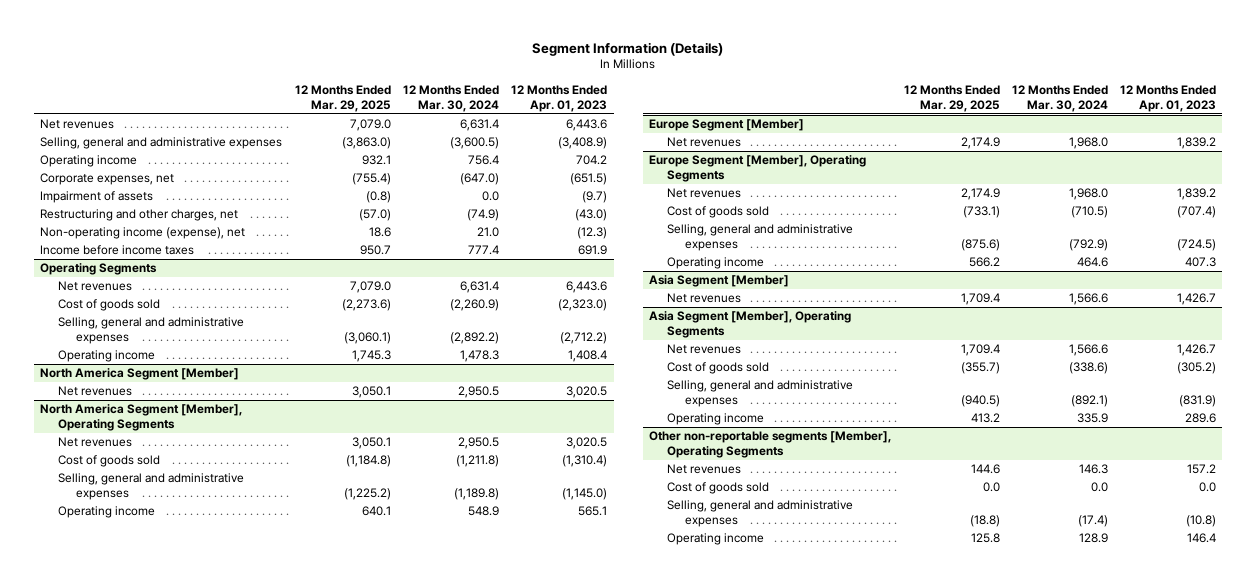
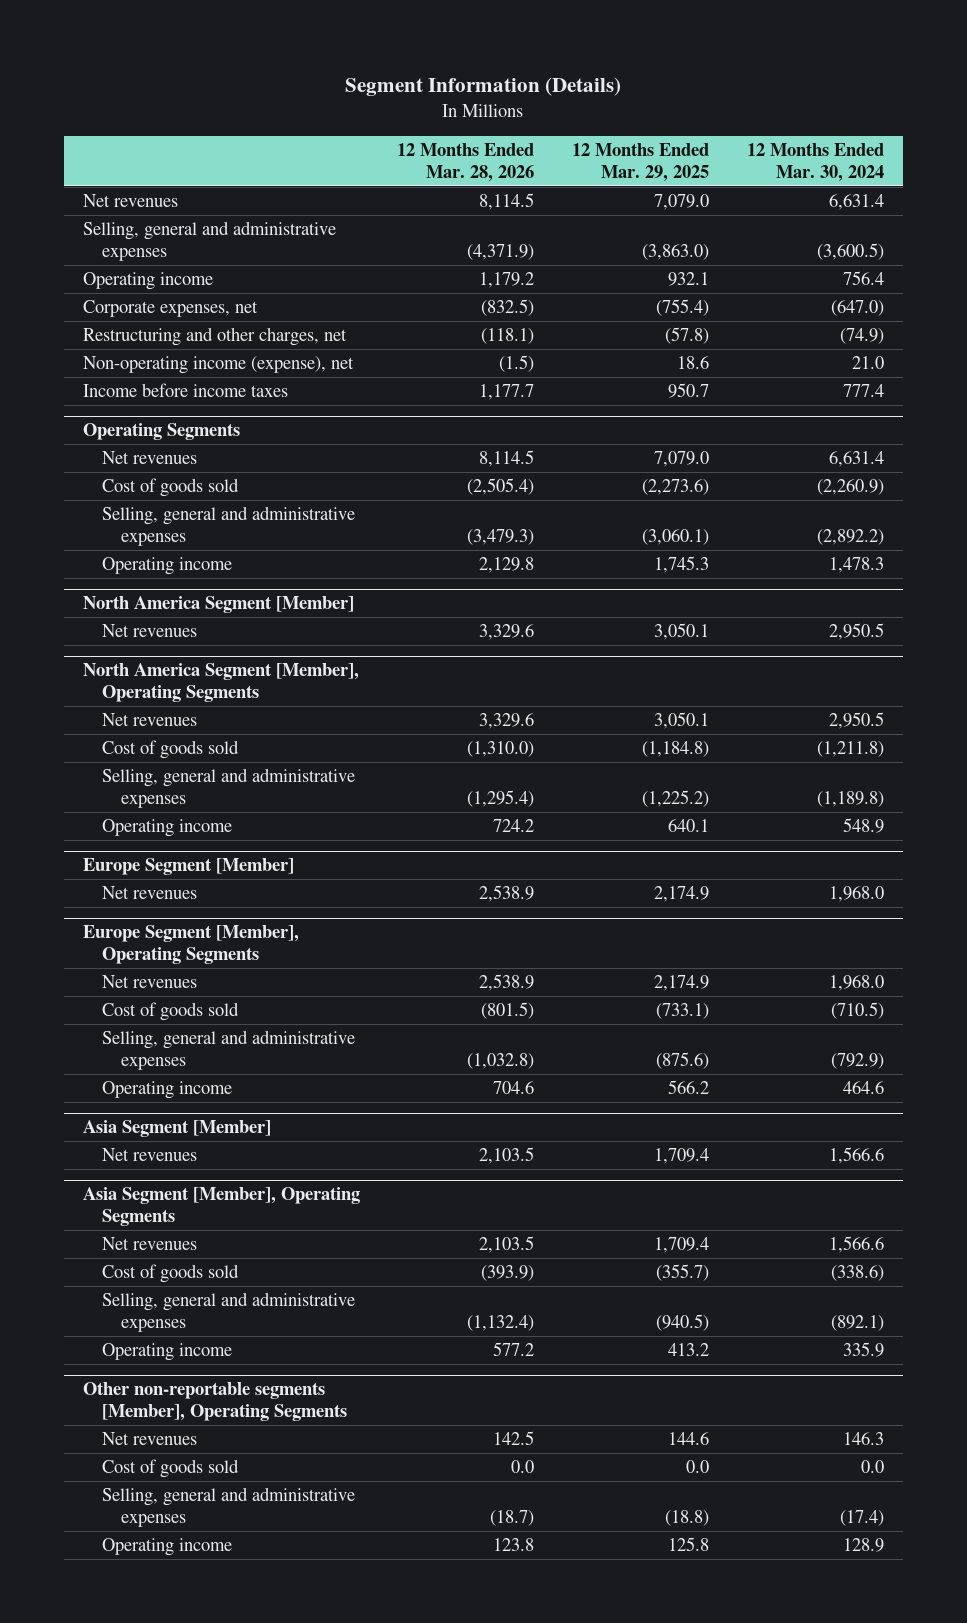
[511,84,608,112] 12 Months Ended Apr. 01, 2023 -> none
none -> [397,142,535,182] 12 Months Ended Mar. 28, 2026
[40,191,154,204] Impairment of assets -> none
[358,209,391,222] (57.0) -> [665,326,710,344] (57.8)

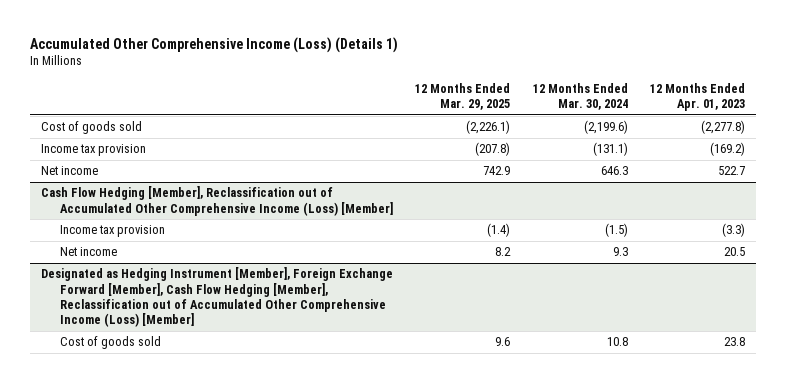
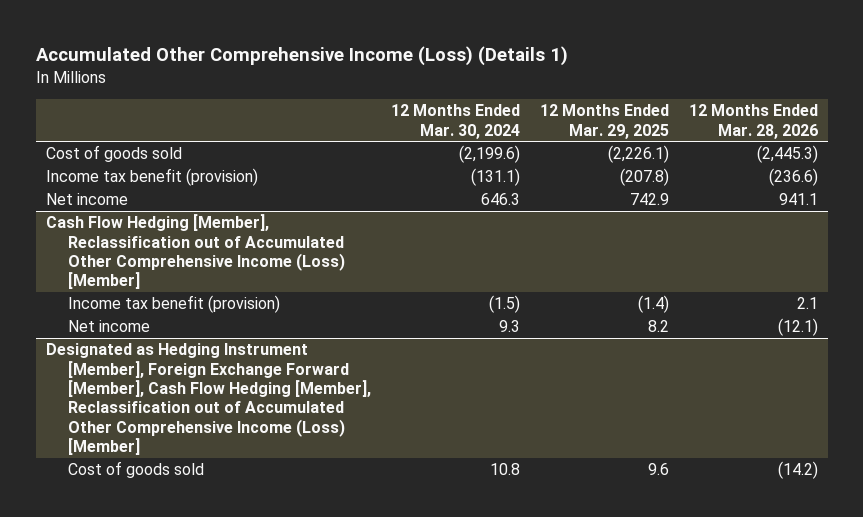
[650,82,746,112] 12 Months Ended Apr. 01, 2023 -> none
none -> [688,104,818,139] 12 Months Ended Mar. 28, 2026
[40,144,146,157] Income tax provision -> [45,168,258,187] Income tax benefit (provision)
[59,225,165,238] Income tax provision -> [68,295,281,314] Income tax benefit (provision)

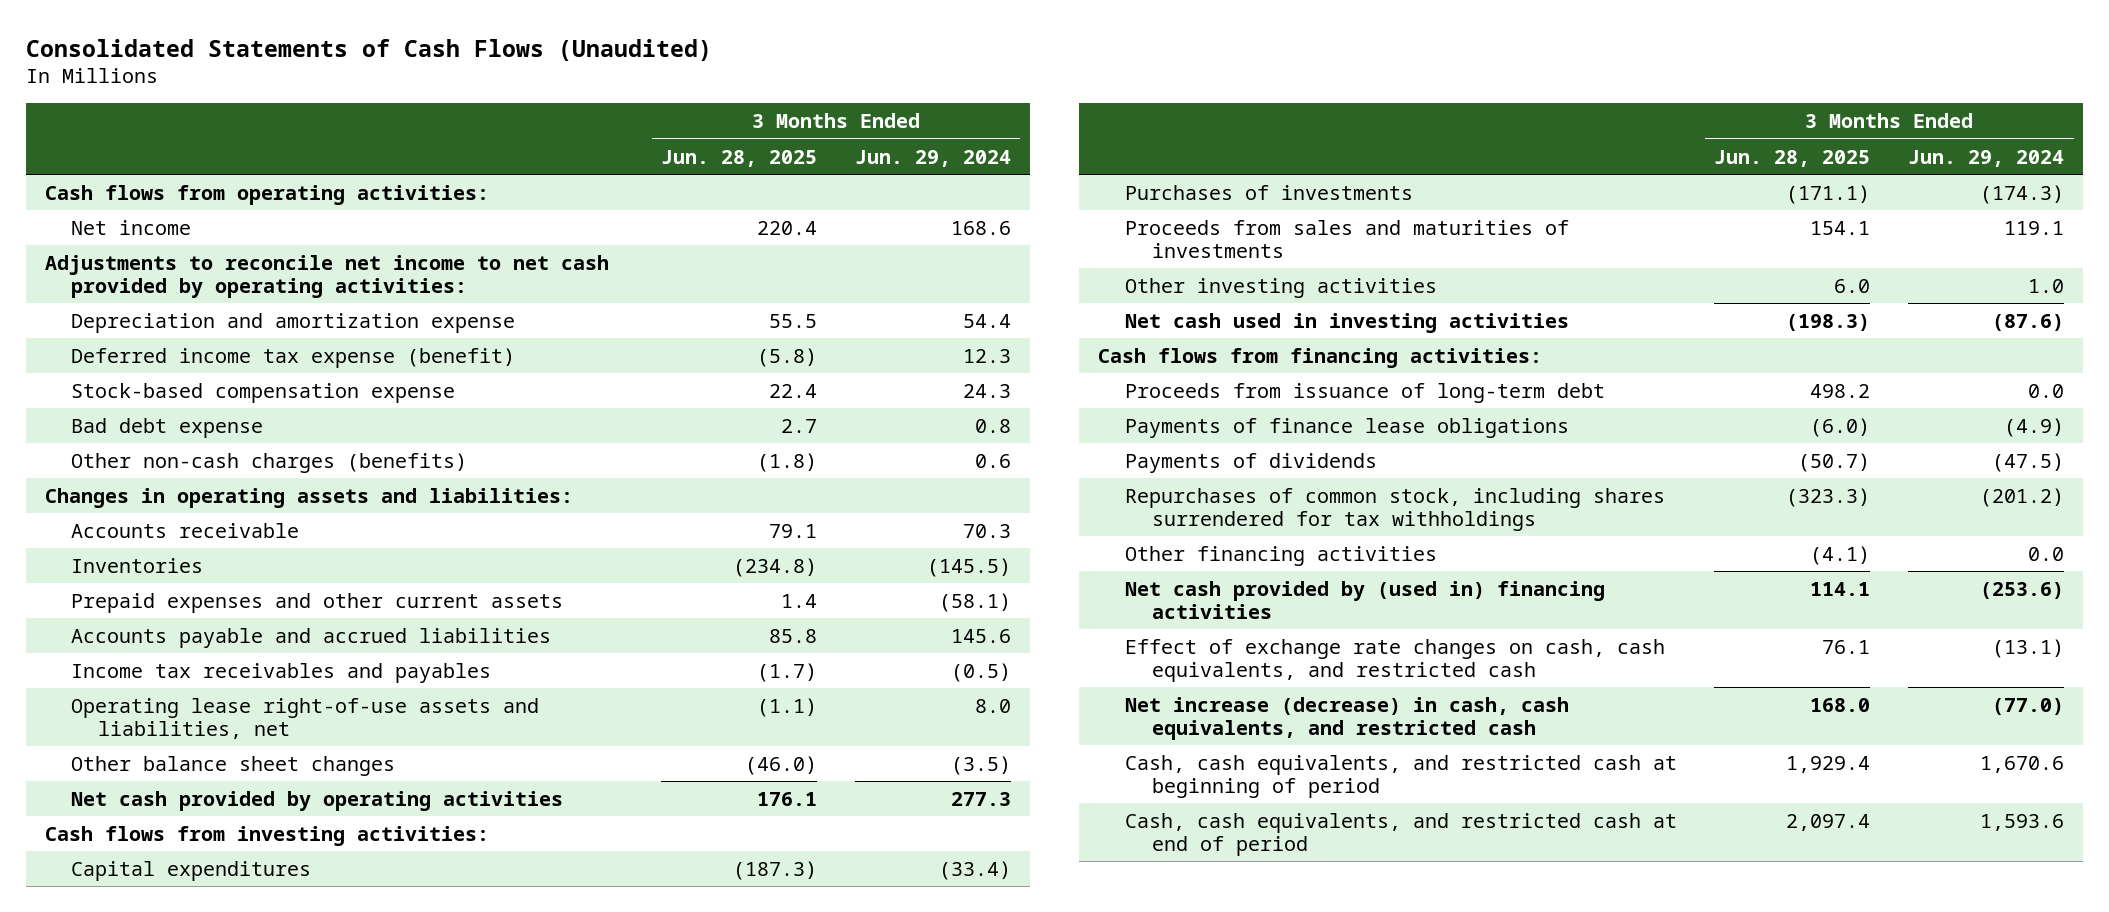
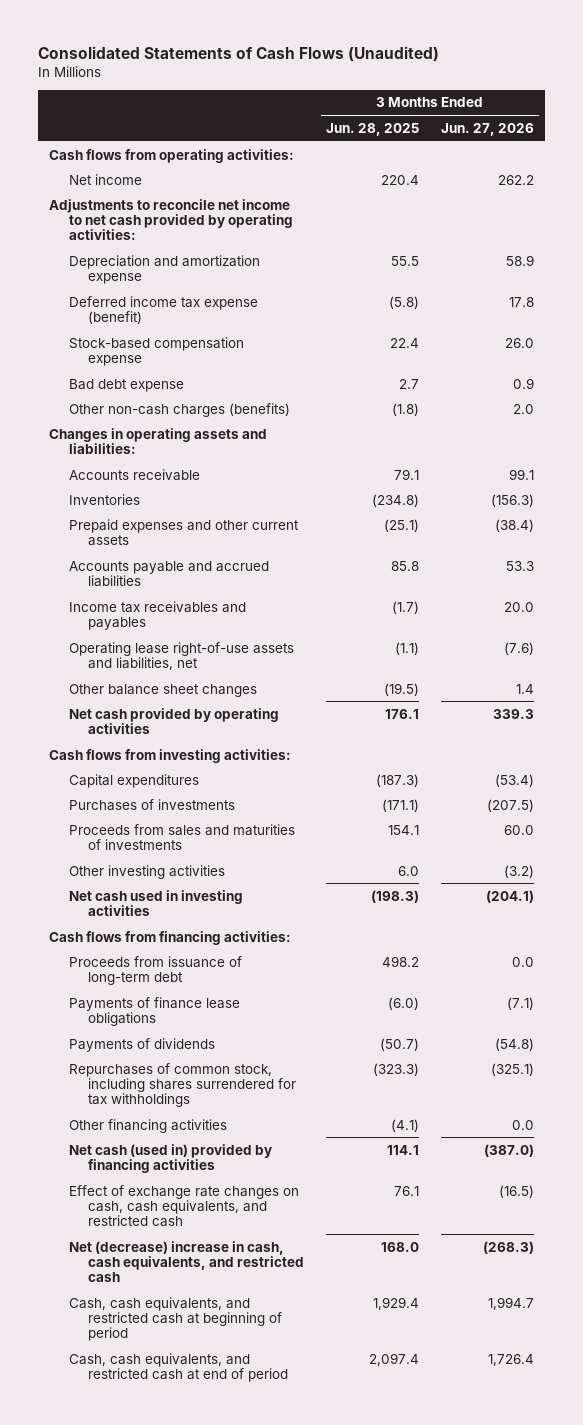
[854,149,1011,167] Jun. 29, 2024 -> none
none -> [440,122,534,136] Jun. 27, 2026
[781,593,818,608] 1.4 -> [384,518,420,532] (25.1)
[745,755,818,775] (46.0) -> [384,682,420,696] (19.5)
[1124,580,1605,619] Net cash provided by (used in) financing activities -> [68,1143,272,1173] Net cash (used in) provided by financing activities
[1124,696,1569,740] Net increase (decrease) in cash, cash equivalents, and restricted cash -> [68,1240,305,1283] Net (decrease) increase in cash, cash equivalents, and restricted cash

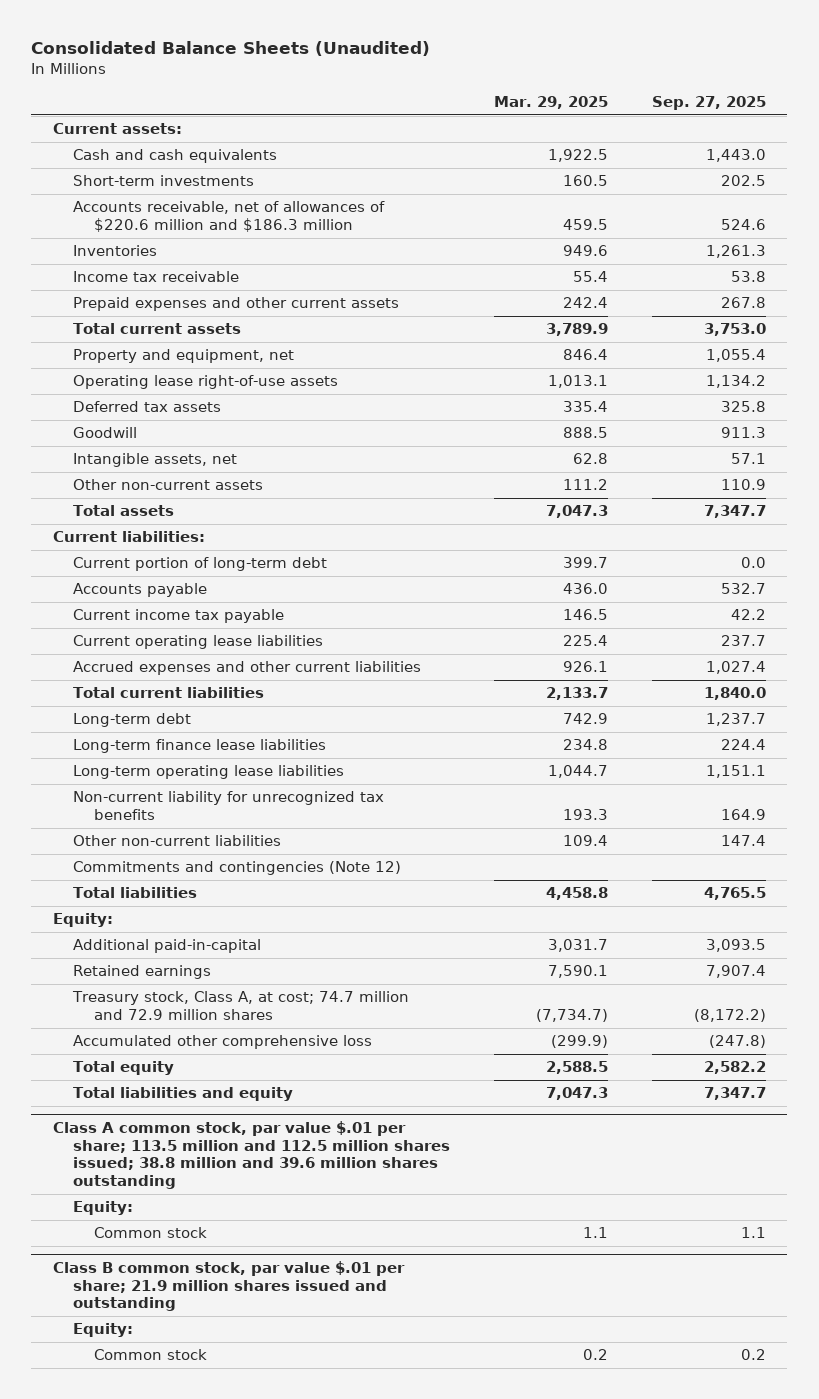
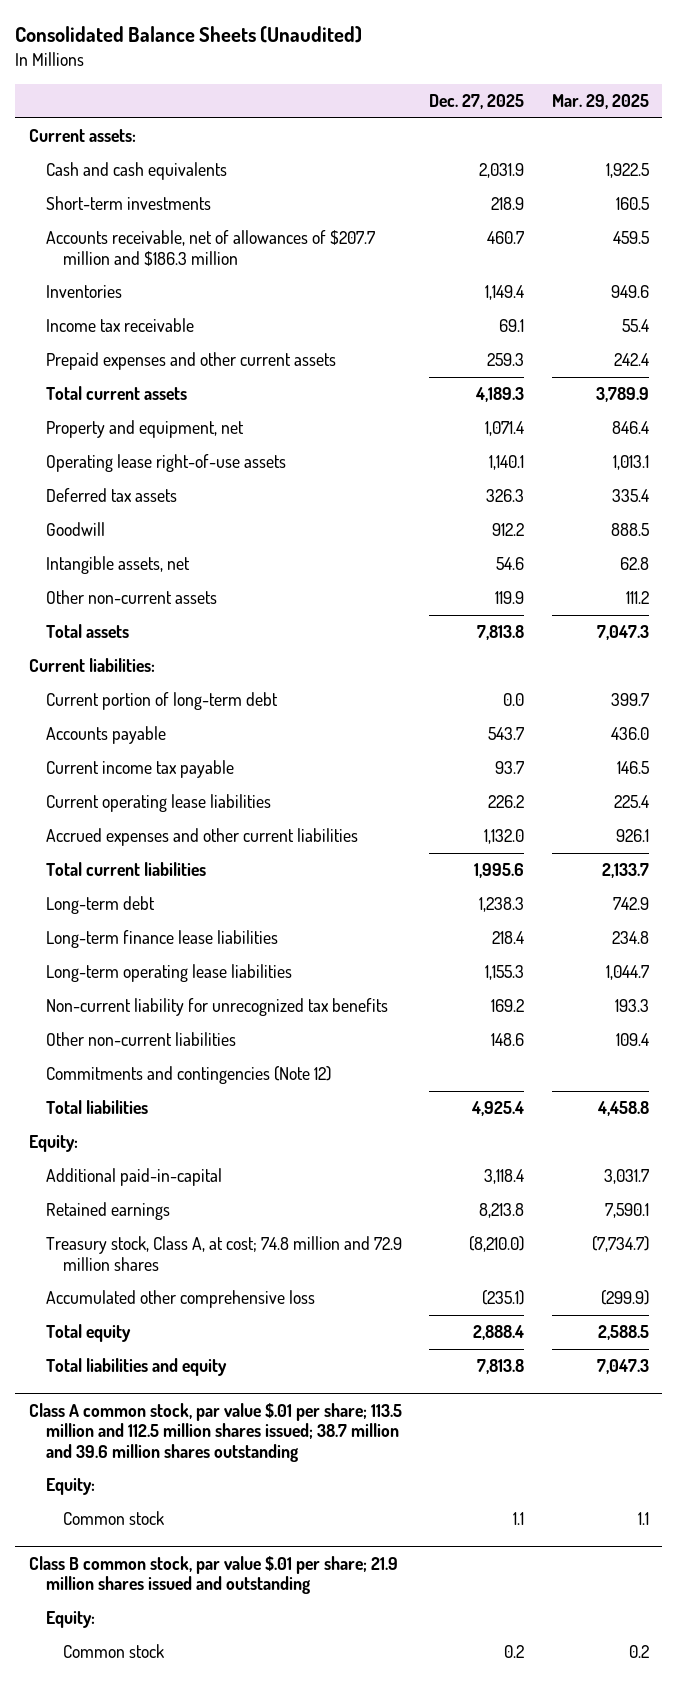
[651,96,766,111] Sep. 27, 2025 -> none
none -> [429,94,525,110] Dec. 27, 2025
[73,201,386,233] Accounts receivable, net of allowances of $220.6 million and $186.3 million -> [45,230,375,266] Accounts receivable, net of allowances of $207.7 million and $186.3 million
[72,991,410,1021] Treasury stock, Class A, at cost; 74.7 million and 72.9 million shares -> [45,1236,402,1271] Treasury stock, Class A, at cost; 74.8 million and 72.9 million shares
[53,1121,451,1190] Class A common stock, par value $.01 per share; 113.5 million and 112.5 million shares issued; 38.8 million and 39.6 million shares outstanding -> [28,1402,402,1462] Class A common stock, par value $.01 per share; 113.5 million and 112.5 million shares issued; 38.7 million and 39.6 million shares outstanding

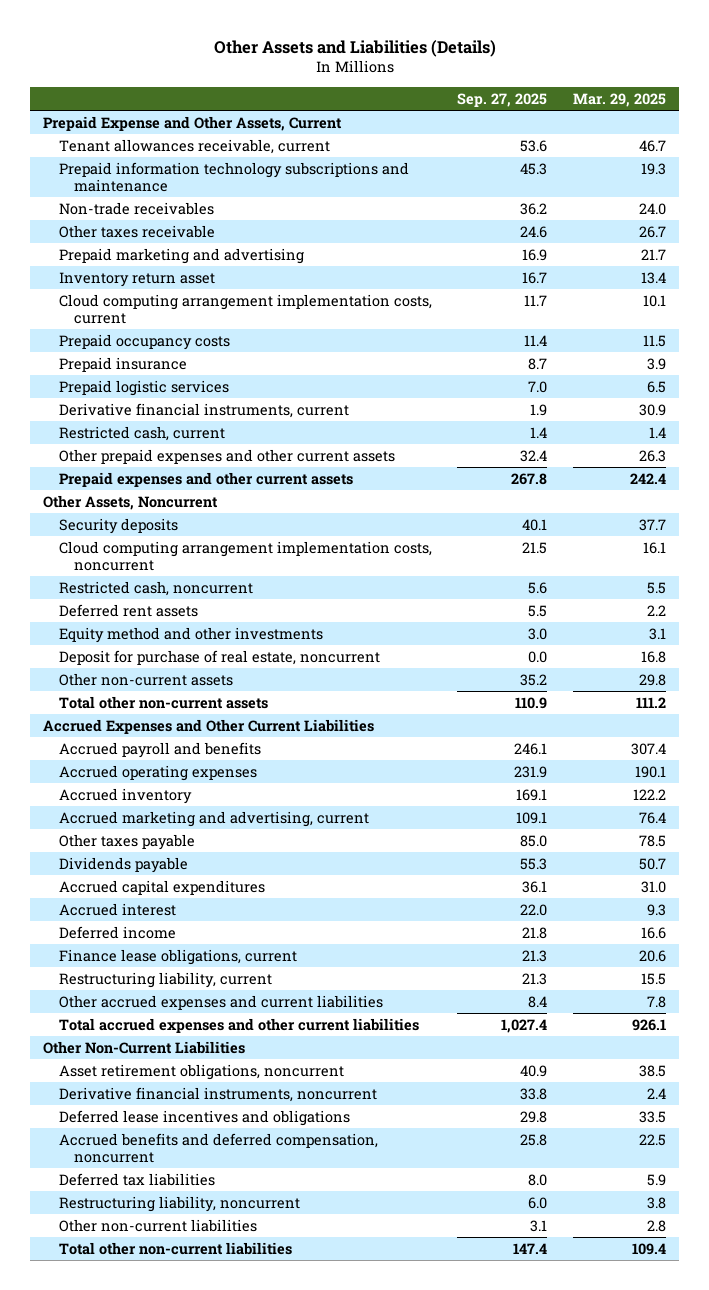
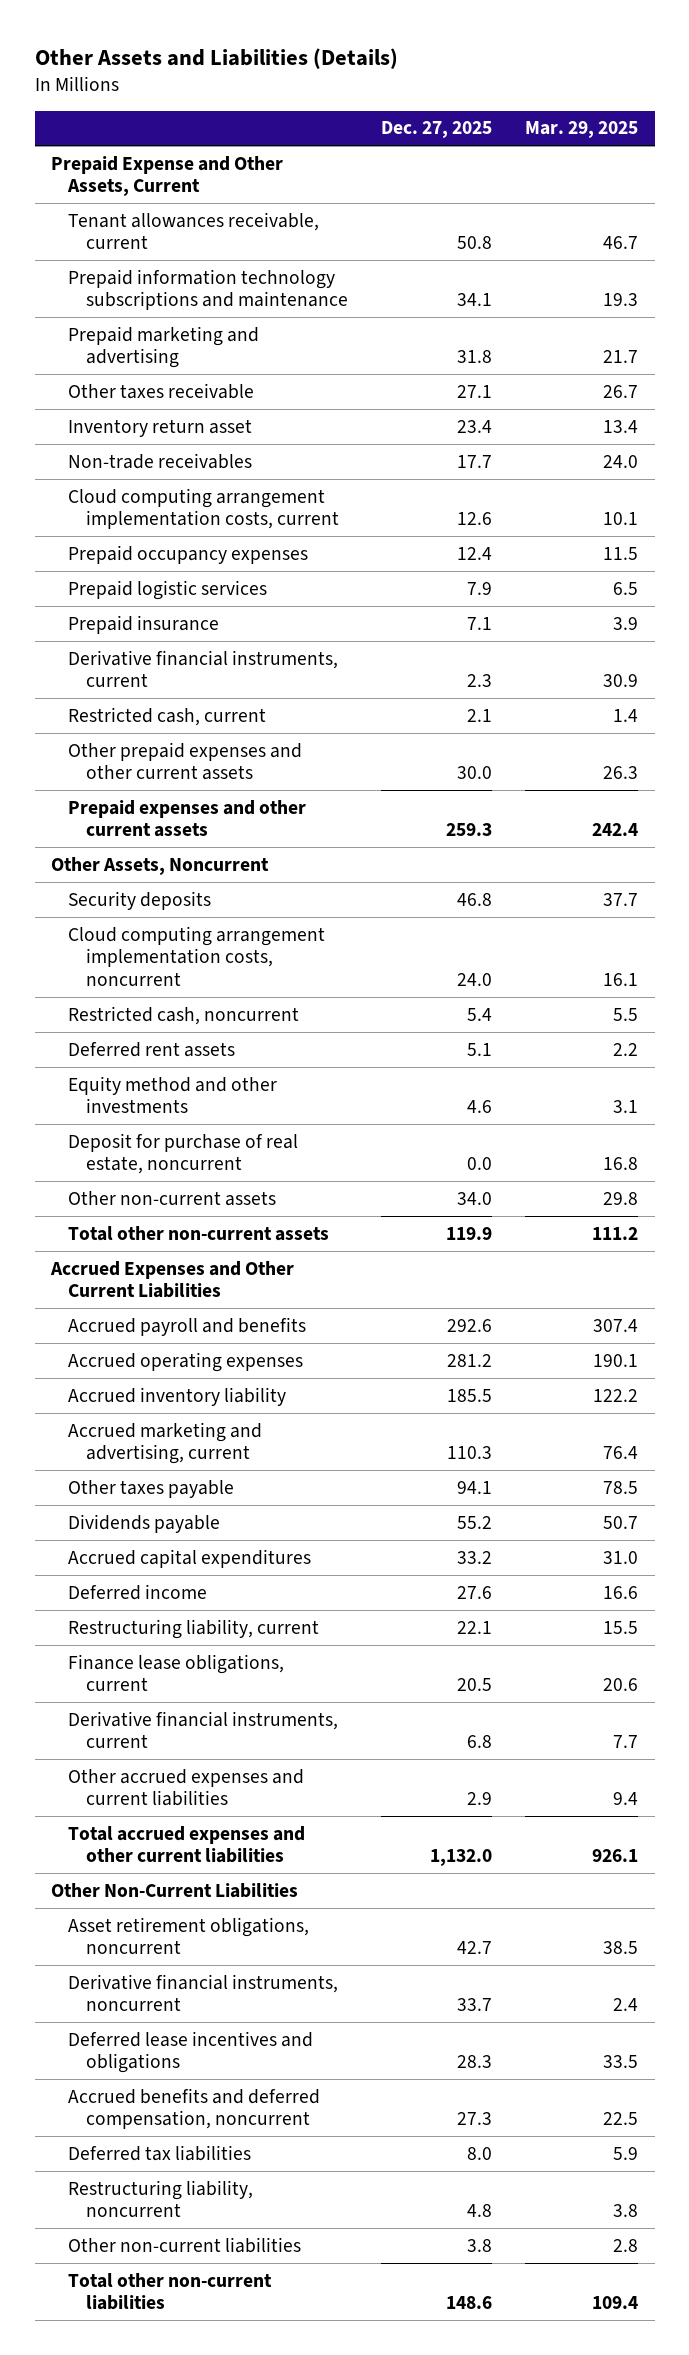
[457,92,548,107] Sep. 27, 2025 -> none
none -> [380,121,492,139] Dec. 27, 2025
[58,224,215,238] Other taxes receivable -> [68,382,255,399] Other taxes receivable
[58,201,214,215] Non-trade receivables -> [68,452,253,469] Non-trade receivables
[58,333,230,350] Prepaid occupancy costs -> [68,544,309,564] Prepaid occupancy expenses
[58,356,187,372] Prepaid insurance -> [68,614,220,634] Prepaid insurance
[58,787,192,804] Accrued inventory -> [68,1386,287,1406] Accrued inventory liability
[58,902,176,916] Accrued interest -> none
[58,948,297,965] Finance lease obligations, current -> [68,1653,285,1692] Finance lease obligations, current
none -> [68,1710,339,1749] Derivative financial instruments, current
[647,995,667,1008] 7.8 -> [613,1792,639,1806] 9.4

